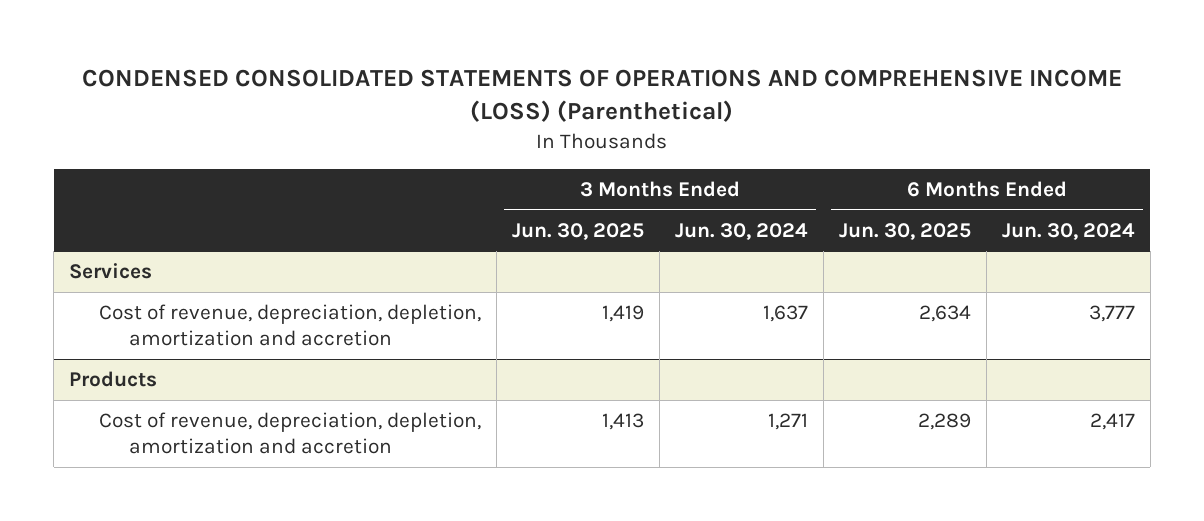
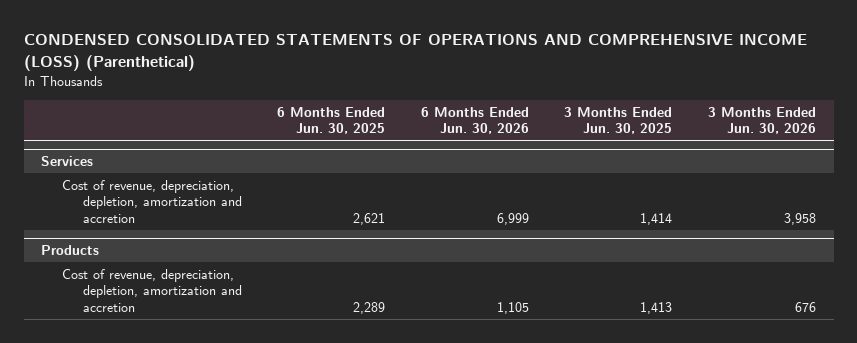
[674,222,808,240] Jun. 30, 2024 -> none
[1001,222,1135,240] Jun. 30, 2024 -> none
none -> [420,106,529,135] 6 Months Ended Jun. 30, 2026
none -> [707,106,816,135] 3 Months Ended Jun. 30, 2026
[602,305,645,323] 1,419 -> [640,212,673,225] 1,414
[918,305,971,323] 2,634 -> [353,212,386,225] 2,621

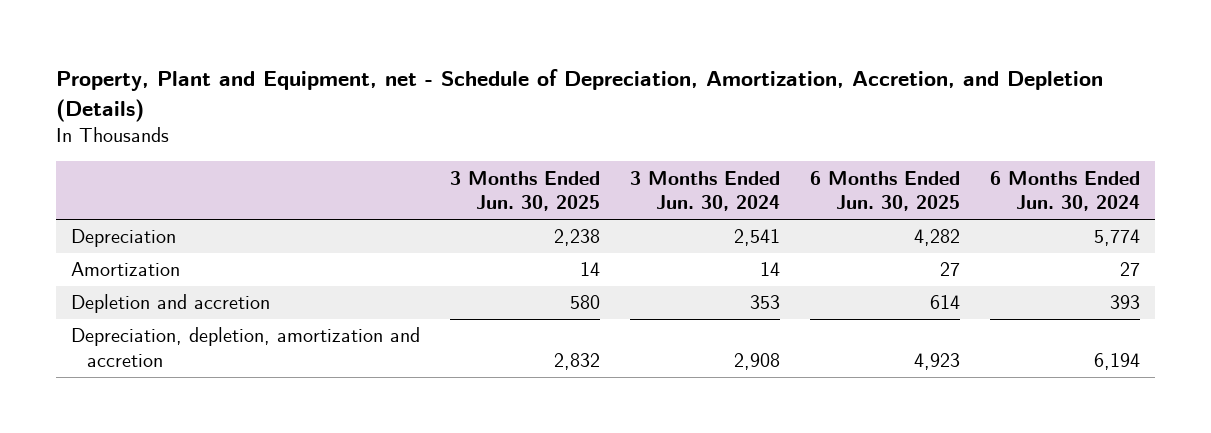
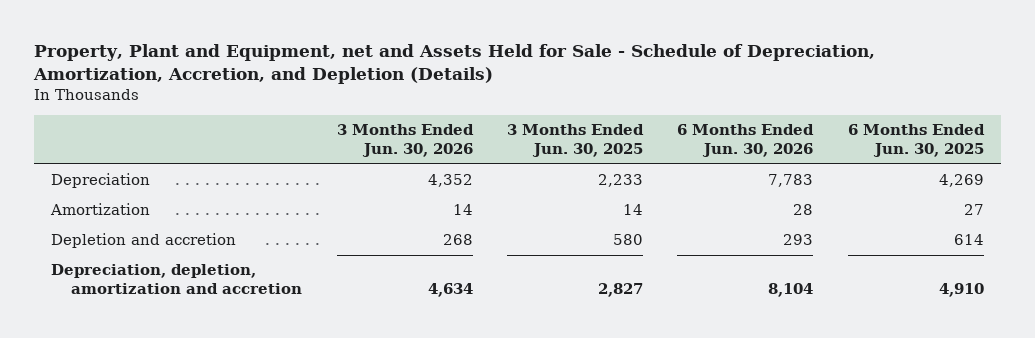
[56,69,1104,123] Property, Plant and Equipment, net - Schedule of Depreciation, Amortization, Accretion, and Depletion (Details) -> [33,44,876,85] Property, Plant and Equipment, net and Assets Held for Sale - Schedule of Depreciation, Amortization, Accretion, and Depletion (Details)
[629,170,780,212] 3 Months Ended Jun. 30, 2024 -> none
[989,170,1140,212] 6 Months Ended Jun. 30, 2024 -> none
none -> [336,124,474,158] 3 Months Ended Jun. 30, 2026
none -> [677,124,815,158] 6 Months Ended Jun. 30, 2026
[554,229,601,247] 2,238 -> [598,174,644,188] 2,233
[913,229,960,247] 4,282 -> [938,174,984,188] 4,269
[554,353,601,371] 2,832 -> [598,283,644,298] 2,827
[913,353,960,371] 4,923 -> [938,283,984,298] 4,910

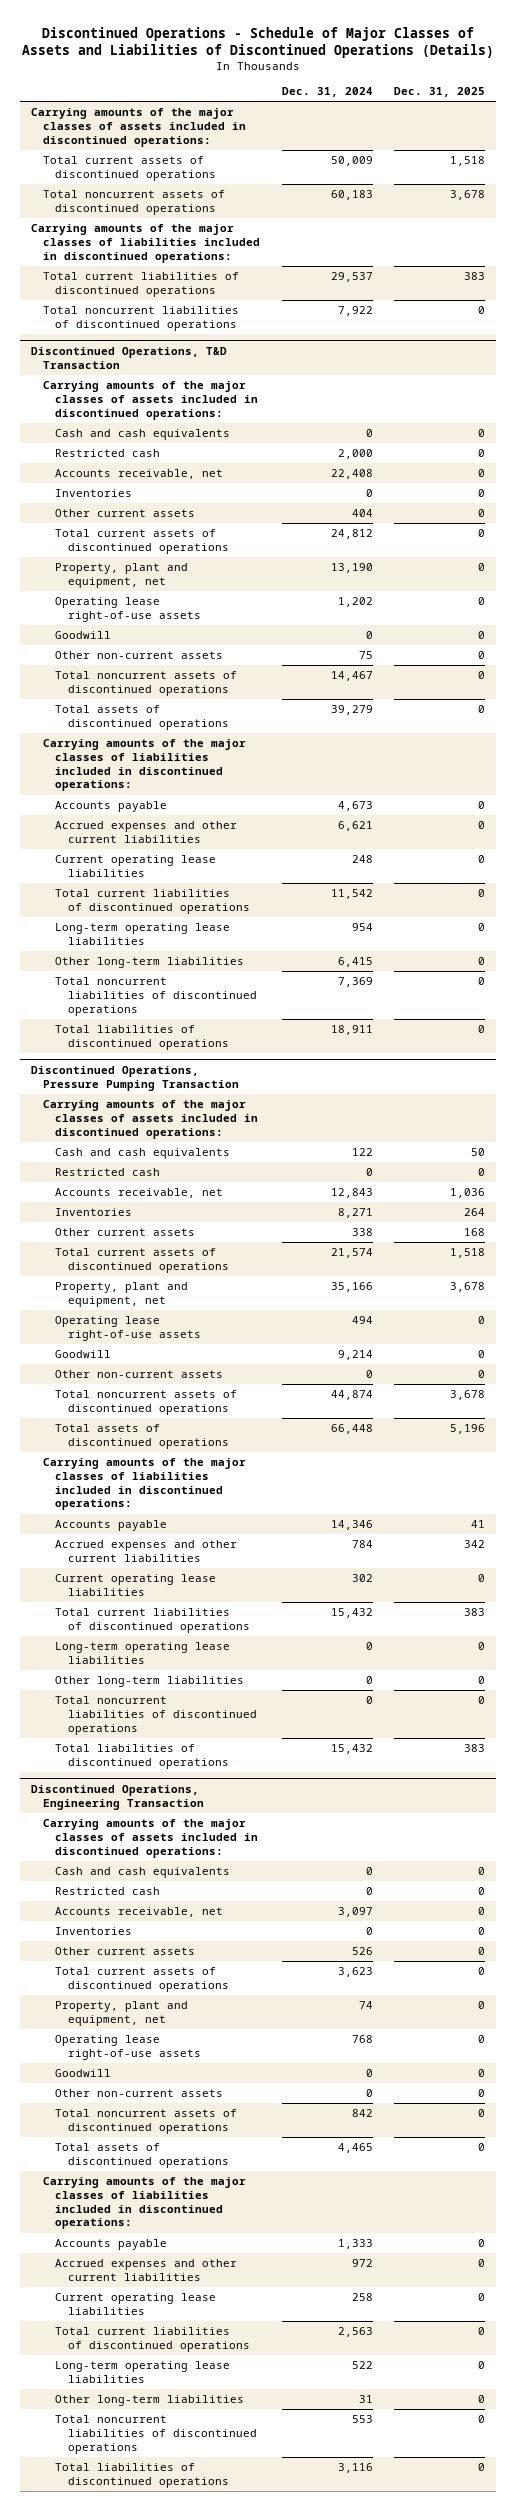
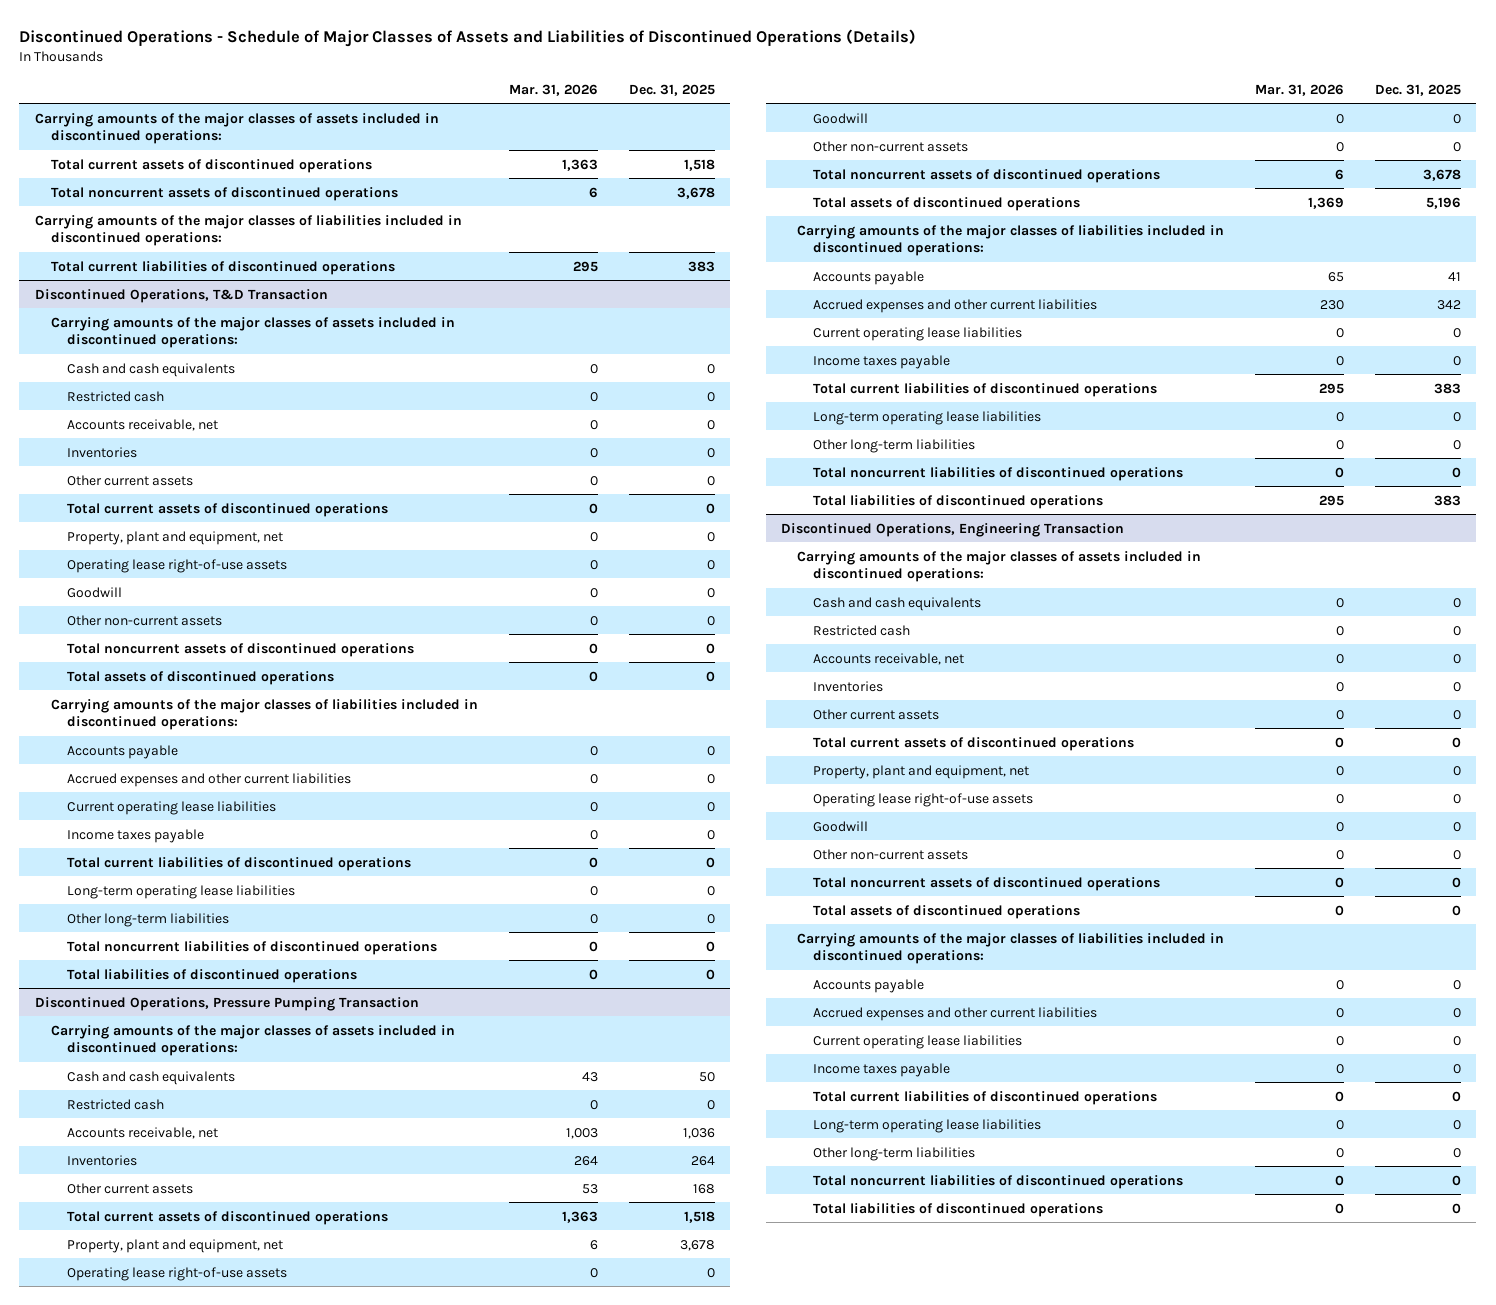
[281,87,373,98] Dec. 31, 2024 -> none
none -> [508,83,598,96] Mar. 31, 2026
[43,306,240,331] Total noncurrent liabilities of discontinued operations -> none
none -> [66,828,204,843] Income taxes payable
none -> [812,354,950,369] Income taxes payable
none -> [812,1062,950,1077] Income taxes payable

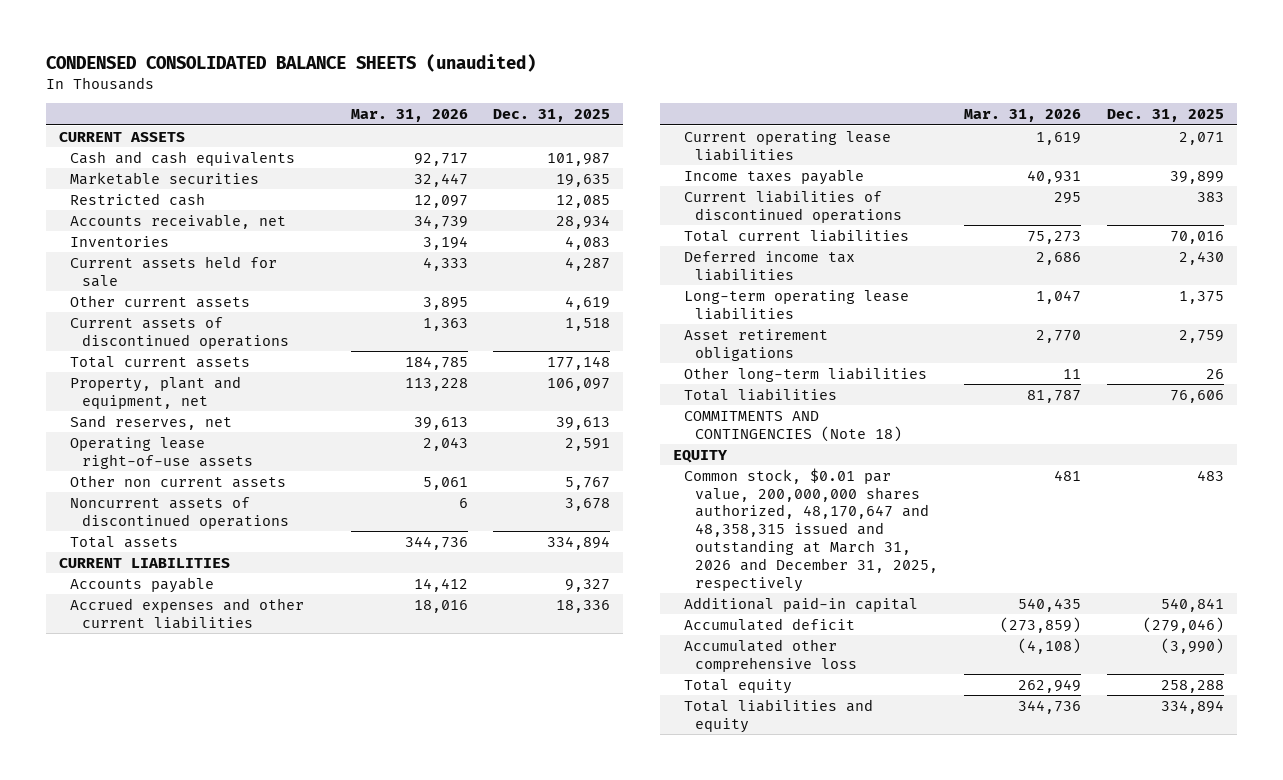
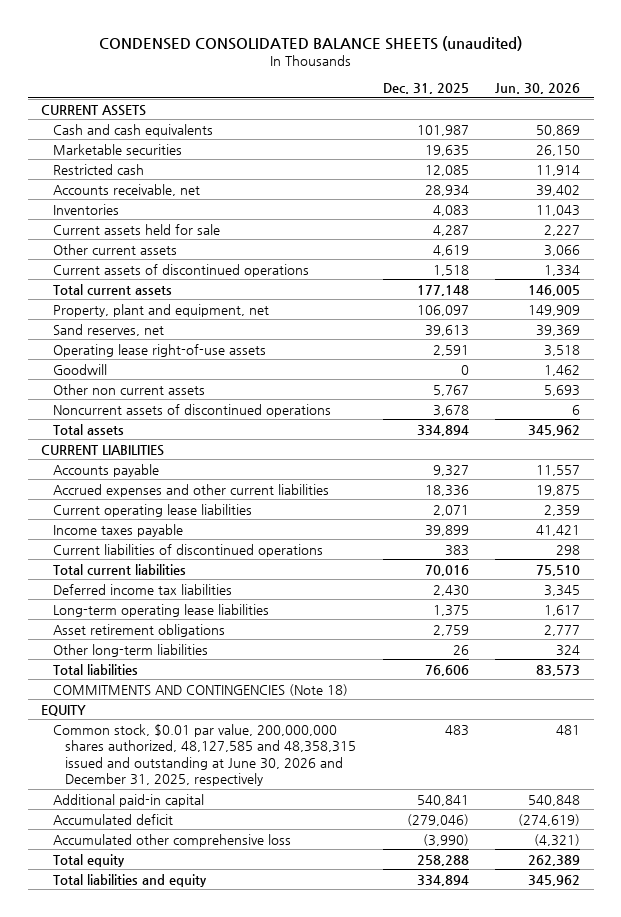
[350,109,468,123] Mar. 31, 2026 -> none
none -> [495,83,581,95] Jun. 30, 2026
none -> [52,363,107,375] Goodwill
[684,467,939,592] Common stock, $0.01 par value, 200,000,000 shares authorized, 48,170,647 and 48,358,315 issued and outstanding at March 31, 2026 and December 31, 2025, respectively -> [52,723,357,787] Common stock, $0.01 par value, 200,000,000 shares authorized, 48,127,585 and 48,358,315 issued and outstanding at June 30, 2026 and December 31, 2025, respectively

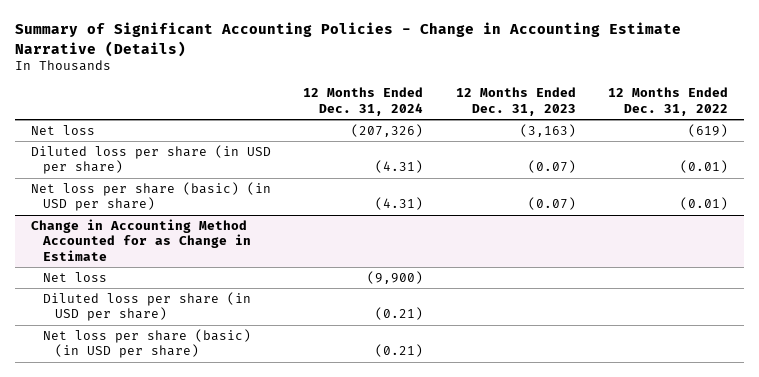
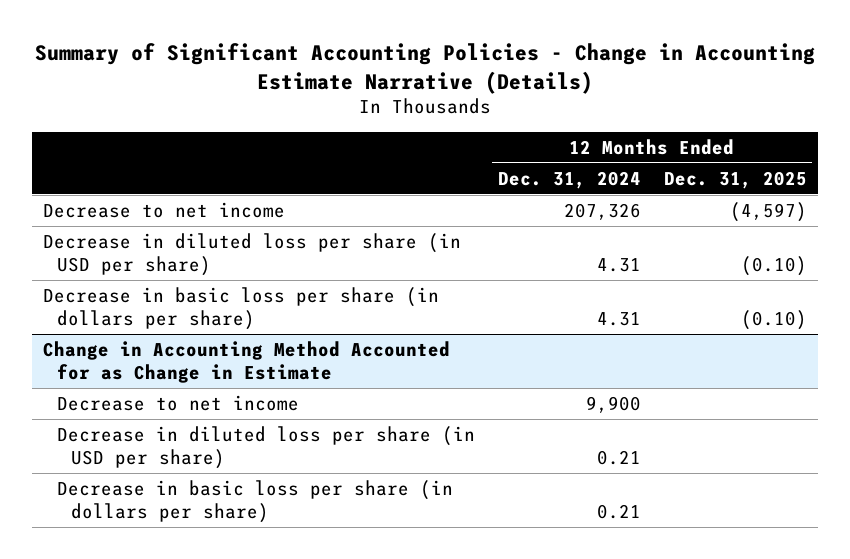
[455,87,576,117] 12 Months Ended Dec. 31, 2023 -> none
[607,87,728,117] 12 Months Ended Dec. 31, 2022 -> none
none -> [663,170,807,189] Dec. 31, 2025
[31,124,96,135] Net loss -> [43,201,286,218] Decrease to net income
[351,123,424,137] (207,326) -> [563,202,641,220] 207,326
[31,144,272,175] Diluted loss per share (in USD per share) -> [43,232,462,276] Decrease in diluted loss per share (in USD per share)
[375,160,424,174] (4.31) -> [596,257,641,272] 4.31
[31,181,272,212] Net loss per share (basic) (in USD per share) -> [43,286,440,330] Decrease in basic loss per share (in dollars per share)
[375,197,424,211] (4.31) -> [596,311,641,326] 4.31
[43,271,108,282] Net loss -> [57,394,300,411] Decrease to net income
[367,270,424,284] (9,900) -> [585,395,641,413] 9,900
[43,291,252,322] Diluted loss per share (in USD per share) -> [57,425,476,469] Decrease in diluted loss per share (in USD per share)
[375,307,424,321] (0.21) -> [596,449,641,465] 0.21
[43,328,252,359] Net loss per share (basic) (in USD per share) -> [57,479,454,523] Decrease in basic loss per share (in dollars per share)
[375,344,424,358] (0.21) -> [596,503,641,519] 0.21

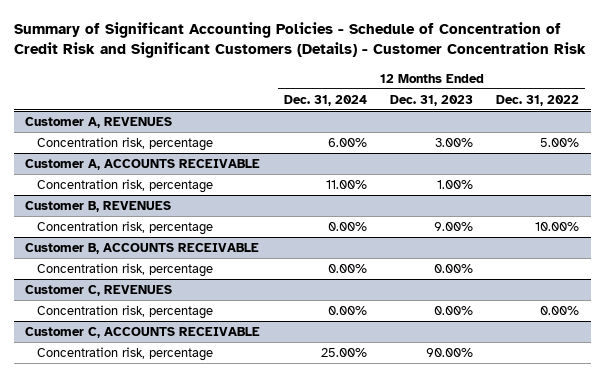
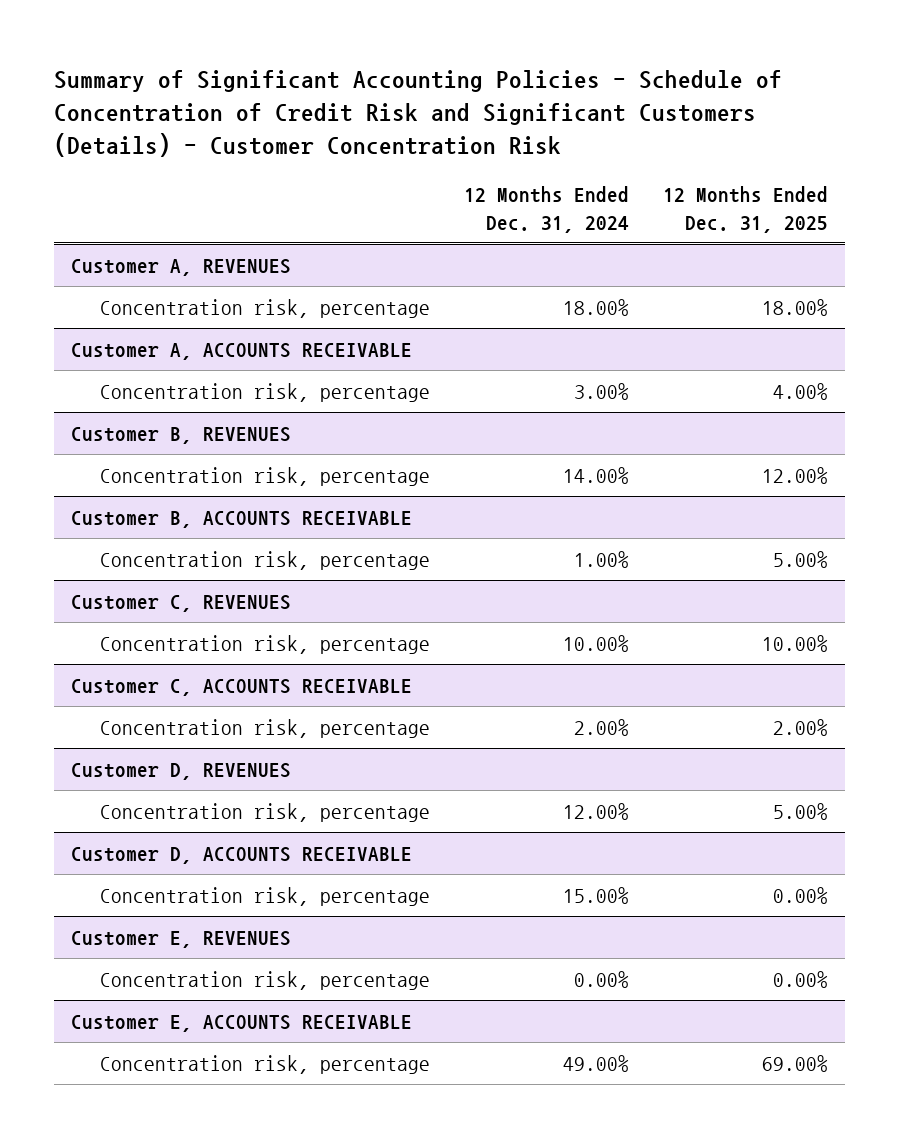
[390,94,474,106] Dec. 31, 2023 -> none
[496,94,580,106] Dec. 31, 2022 -> none
none -> [663,186,829,233] 12 Months Ended Dec. 31, 2025
[327,138,367,148] 6.00% -> [563,298,630,316] 18.00%
[325,180,367,190] 11.00% -> [574,382,630,400] 3.00%
[327,222,367,232] 0.00% -> [563,466,630,484] 14.00%
[327,264,367,274] 0.00% -> [574,550,630,568] 1.00%
[327,306,367,316] 0.00% -> [563,634,630,652] 10.00%
[320,348,367,358] 25.00% -> [574,718,630,736] 2.00%
none -> [70,762,291,780] Customer D, REVENUES
none -> [99,802,430,822] Concentration risk, percentage
none -> [70,846,412,864] Customer D, ACCOUNTS RECEIVABLE
none -> [99,886,430,906] Concentration risk, percentage
none -> [70,930,291,948] Customer E, REVENUES
none -> [99,970,430,990] Concentration risk, percentage
none -> [70,1014,412,1032] Customer E, ACCOUNTS RECEIVABLE
none -> [99,1054,430,1074] Concentration risk, percentage

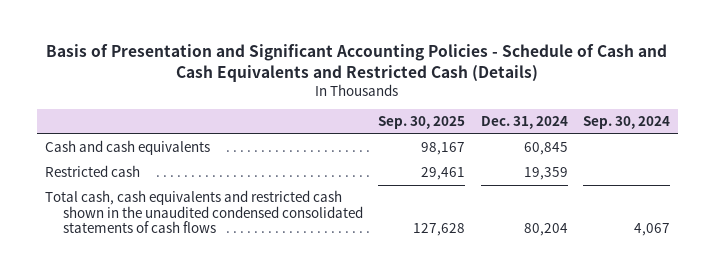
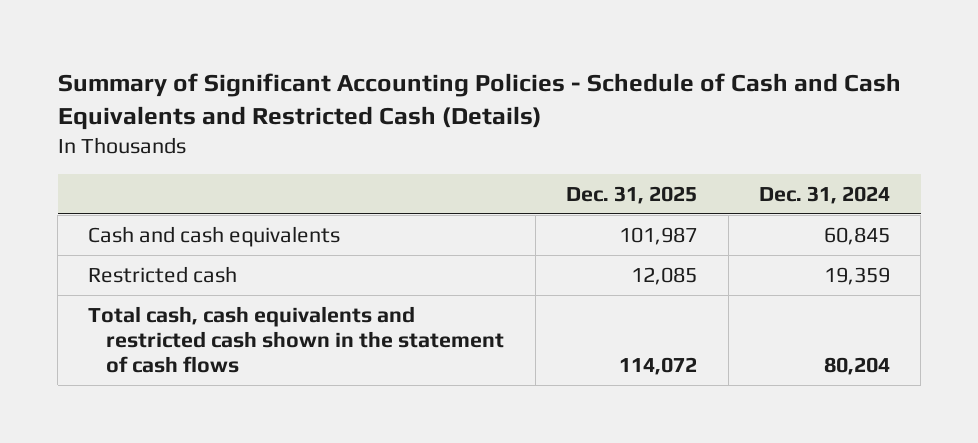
[46,44,668,82] Basis of Presentation and Significant Accounting Policies - Schedule of Cash and Cash Equivalents and Restricted Cash (Details) -> [57,72,901,130] Summary of Significant Accounting Policies - Schedule of Cash and Cash Equivalents and Restricted Cash (Details)
[378,116,466,130] Sep. 30, 2025 -> none
[583,116,671,130] Sep. 30, 2024 -> none
none -> [566,185,698,204] Dec. 31, 2025
[44,190,363,233] Total cash, cash equivalents and restricted cash shown in the unaudited condensed consolidated statements of cash flows -> [88,305,505,373] Total cash, cash equivalents and restricted cash shown in the statement of cash flows

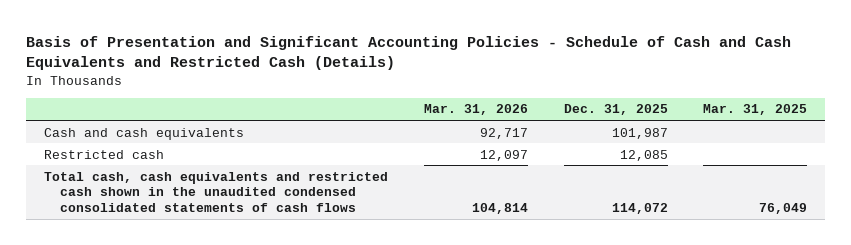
[57,72,901,130] Summary of Significant Accounting Policies - Schedule of Cash and Cash Equivalents and Restricted Cash (Details) -> [26,35,792,70] Basis of Presentation and Significant Accounting Policies - Schedule of Cash and Cash Equivalents and Restricted Cash (Details)
[758,185,890,204] Dec. 31, 2024 -> none
none -> [423,104,528,116] Mar. 31, 2026
none -> [703,104,808,116] Mar. 31, 2025
[88,305,505,373] Total cash, cash equivalents and restricted cash shown in the statement of cash flows -> [44,171,389,212] Total cash, cash equivalents and restricted cash shown in the unaudited condensed consolidated statements of cash flows

